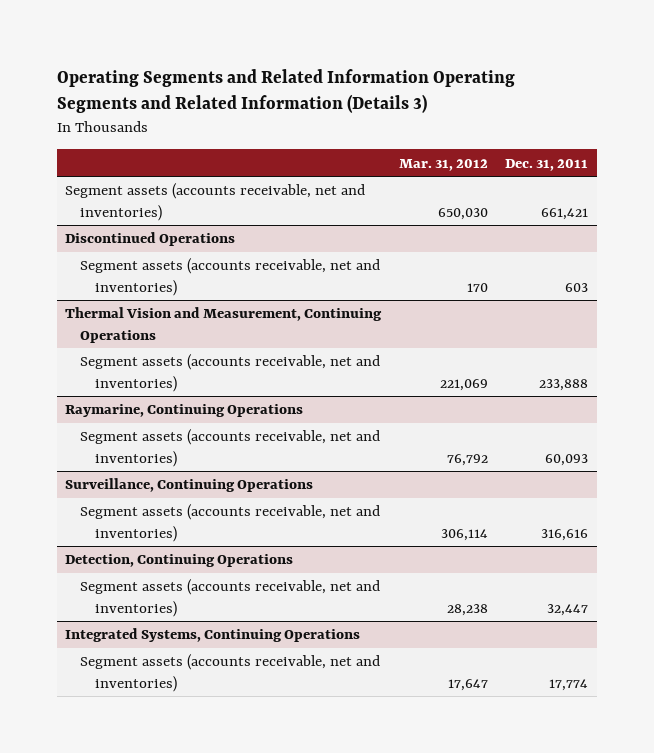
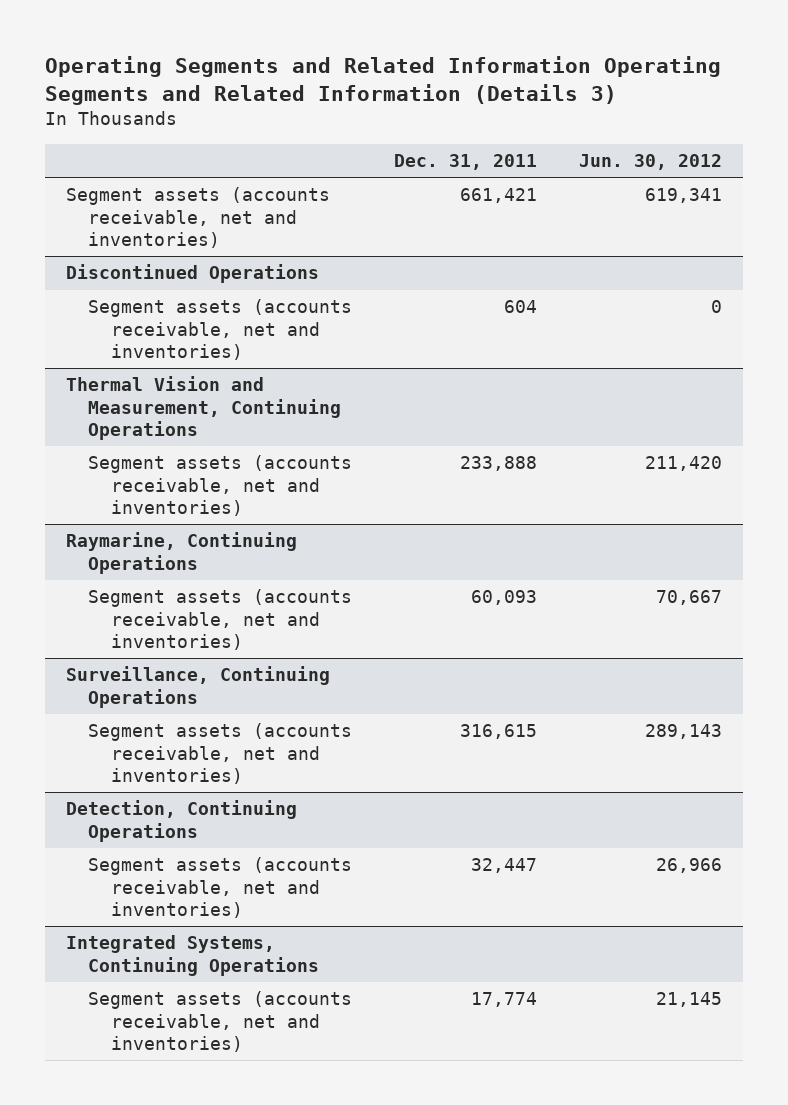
[398,158,488,171] Mar. 31, 2012 -> none
none -> [579,153,723,170] Jun. 30, 2012
[565,282,589,292] 603 -> [504,300,538,314] 604
[541,528,589,541] 316,616 -> [460,724,538,740] 316,615

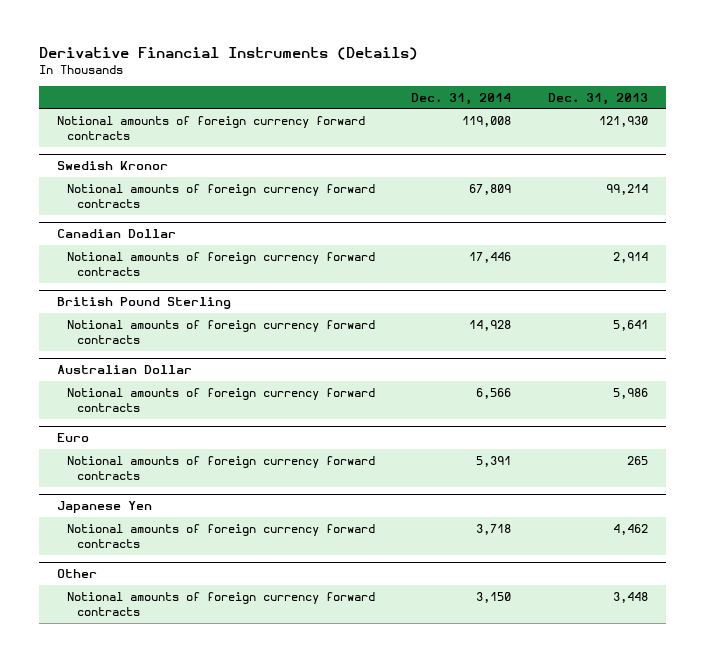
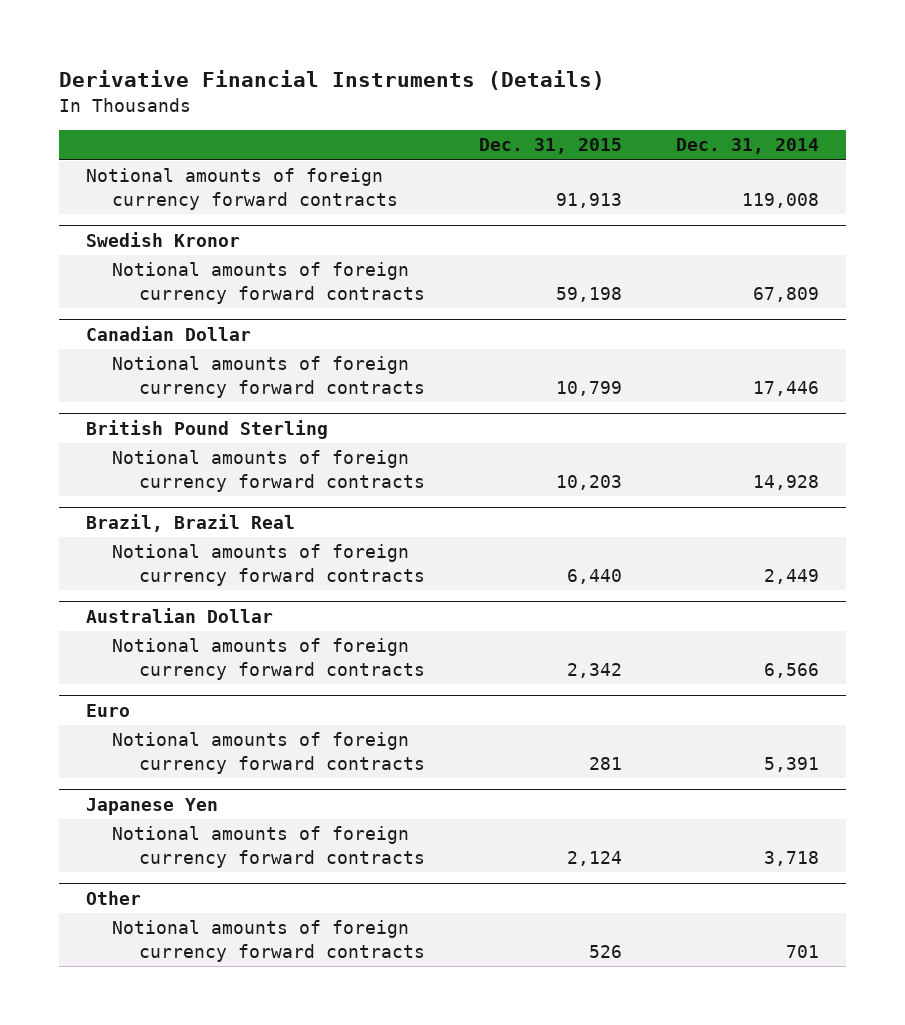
[547,92,648,105] Dec. 31, 2013 -> none
none -> [478,138,622,155] Dec. 31, 2015
none -> [86,514,296,533] Brazil, Brazil Real
none -> [112,544,425,586] Notional amounts of foreign currency forward contracts
[476,591,512,603] 3,150 -> [785,944,819,958] 701

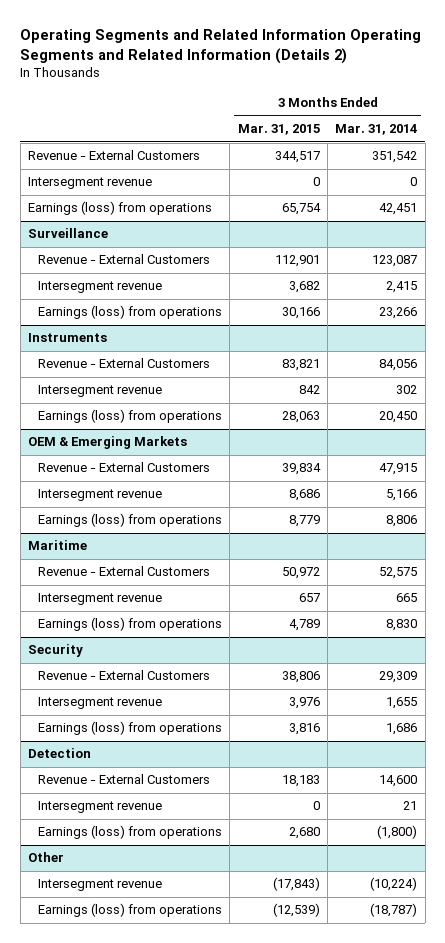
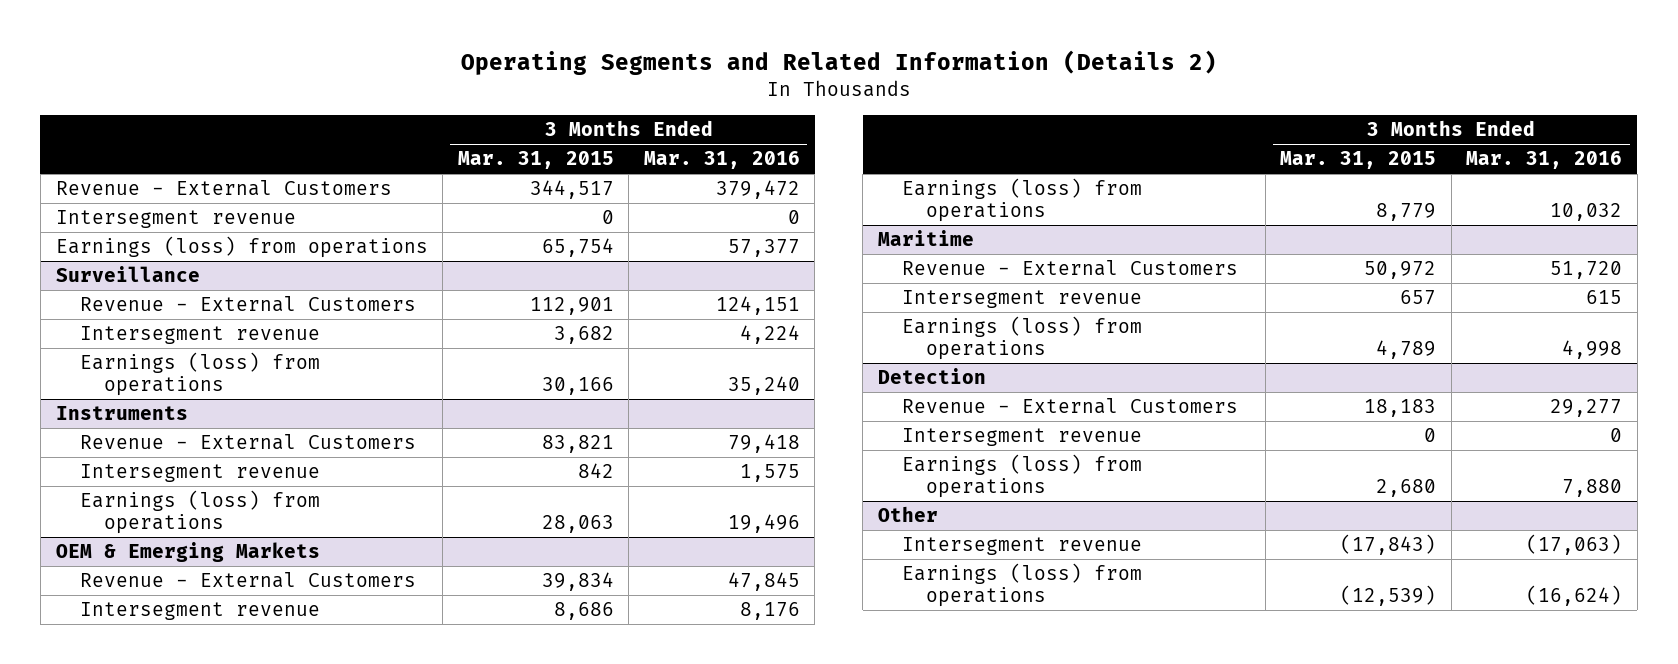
[20,29,422,64] Operating Segments and Related Information Operating Segments and Related Information (Details 2) -> [460,50,1217,76] Operating Segments and Related Information (Details 2)
[335,124,418,136] Mar. 31, 2014 -> none
none -> [643,151,800,170] Mar. 31, 2016
[28,644,84,658] Security -> none
[37,670,210,681] Revenue - External Customers -> none
[37,697,162,710] Intersegment revenue -> none
[37,721,222,736] Earnings (loss) from operations -> none

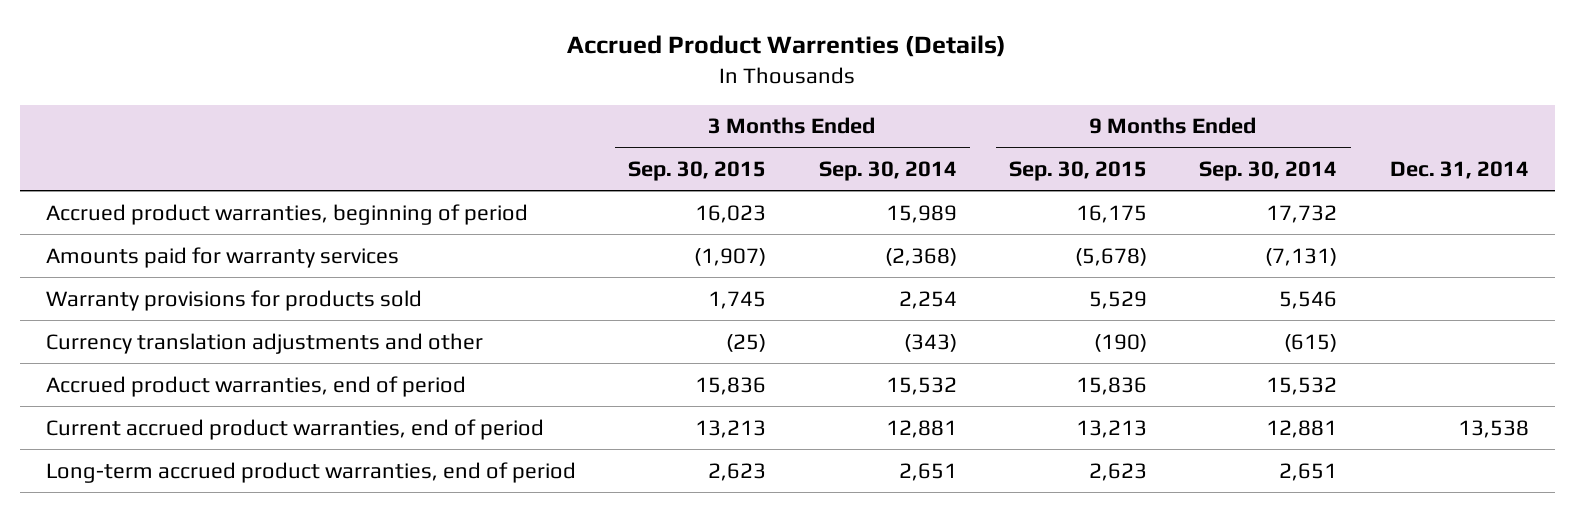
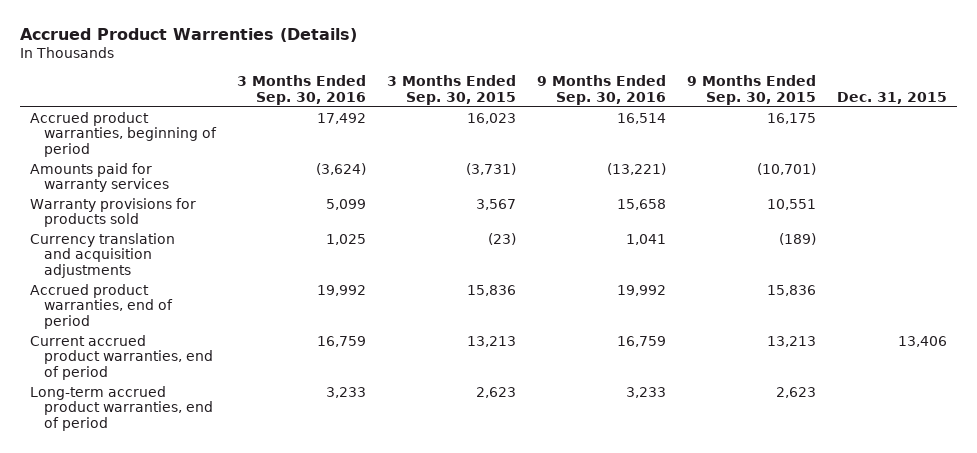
[818,161,957,182] Sep. 30, 2014 -> none
[1199,161,1338,182] Sep. 30, 2014 -> none
[1389,161,1529,180] Dec. 31, 2014 -> none
none -> [237,75,367,105] 3 Months Ended Sep. 30, 2016
none -> [536,75,666,105] 9 Months Ended Sep. 30, 2016
none -> [836,91,947,104] Dec. 31, 2015
[694,247,767,266] (1,907) -> [466,162,517,175] (3,731)
[1075,247,1148,266] (5,678) -> [756,162,816,175] (10,701)
[708,290,767,309] 1,745 -> [476,198,517,210] 3,567
[1089,290,1148,309] 5,529 -> [766,198,816,210] 10,551
[45,332,483,354] Currency translation adjustments and other -> [30,232,176,279] Currency translation and acquisition adjustments
[726,333,767,352] (25) -> [488,232,517,245] (23)
[1094,333,1148,352] (190) -> [778,232,816,245] (189)

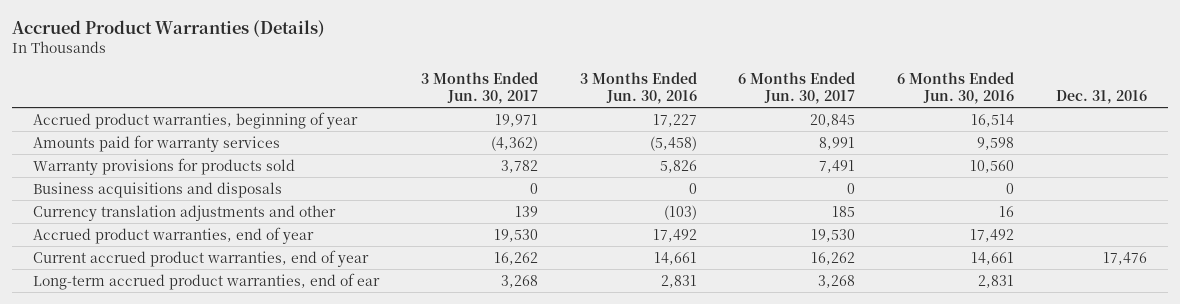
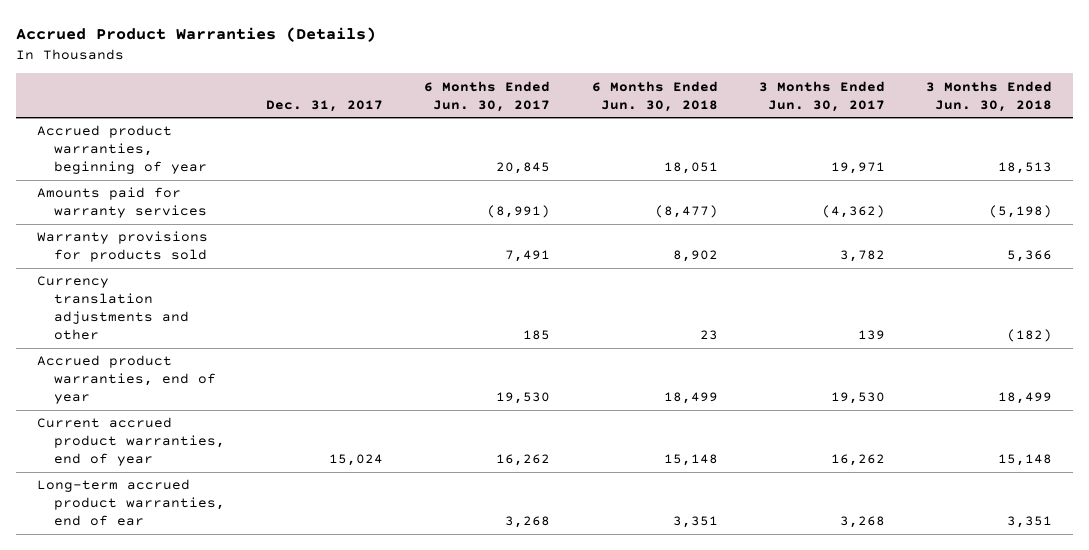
[579,71,697,104] 3 Months Ended Jun. 30, 2016 -> none
[897,71,1015,104] 6 Months Ended Jun. 30, 2016 -> none
[1056,89,1148,104] Dec. 31, 2016 -> none
none -> [266,99,384,112] Dec. 31, 2017
none -> [591,80,718,112] 6 Months Ended Jun. 30, 2018
none -> [926,80,1053,112] 3 Months Ended Jun. 30, 2018
[819,136,856,150] 8,991 -> [487,205,551,219] (8,991)
[32,181,282,198] Business acquisitions and disposals -> none

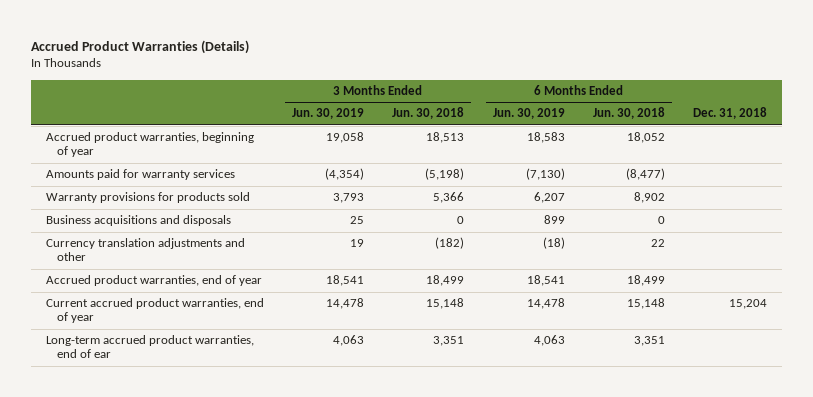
[266,99,384,112] Dec. 31, 2017 -> none
[424,80,551,112] 6 Months Ended Jun. 30, 2017 -> none
[758,80,885,112] 3 Months Ended Jun. 30, 2017 -> none
none -> [291,108,364,120] Jun. 30, 2019
none -> [492,108,565,120] Jun. 30, 2019
none -> [693,107,768,120] Dec. 31, 2018
[663,162,718,175] 18,051 -> [627,132,666,144] 18,052
none -> [45,215,231,227] Business acquisitions and disposals
[699,330,718,341] 23 -> [651,239,666,248] 22

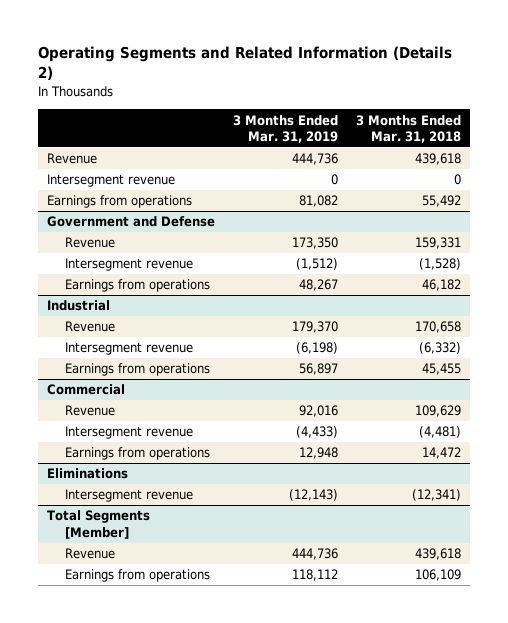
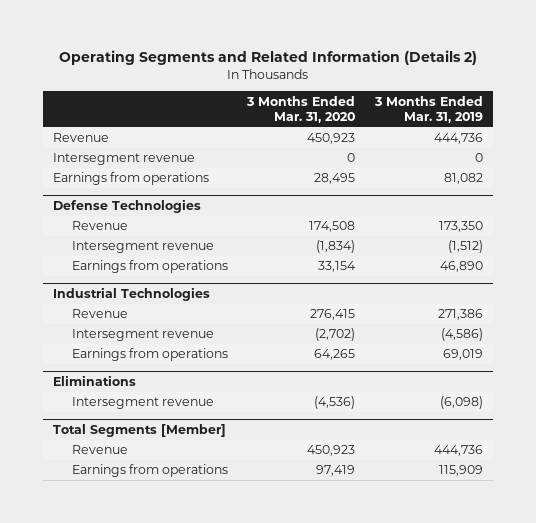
[356,114,462,143] 3 Months Ended Mar. 31, 2018 -> none
none -> [246,95,356,124] 3 Months Ended Mar. 31, 2020
[46,216,215,228] Government and Defense -> [53,199,202,214] Defense Technologies
[46,384,125,396] Commercial -> none
[64,405,115,417] Revenue -> none
[64,426,193,440] Intersegment revenue -> none
[64,447,210,461] Earnings from operations -> none
[298,279,338,292] 48,267 -> [439,261,483,273] 46,890
[46,300,110,312] Industrial -> [53,287,211,302] Industrial Technologies
[291,321,338,334] 179,370 -> [437,309,483,321] 271,386
[295,342,338,355] (6,198) -> [440,328,483,342] (4,586)
[298,363,338,376] 56,897 -> [442,349,483,361] 69,019
[288,489,338,502] (12,143) -> [439,396,483,410] (6,098)
[291,569,338,582] 118,112 -> [438,465,483,477] 115,909

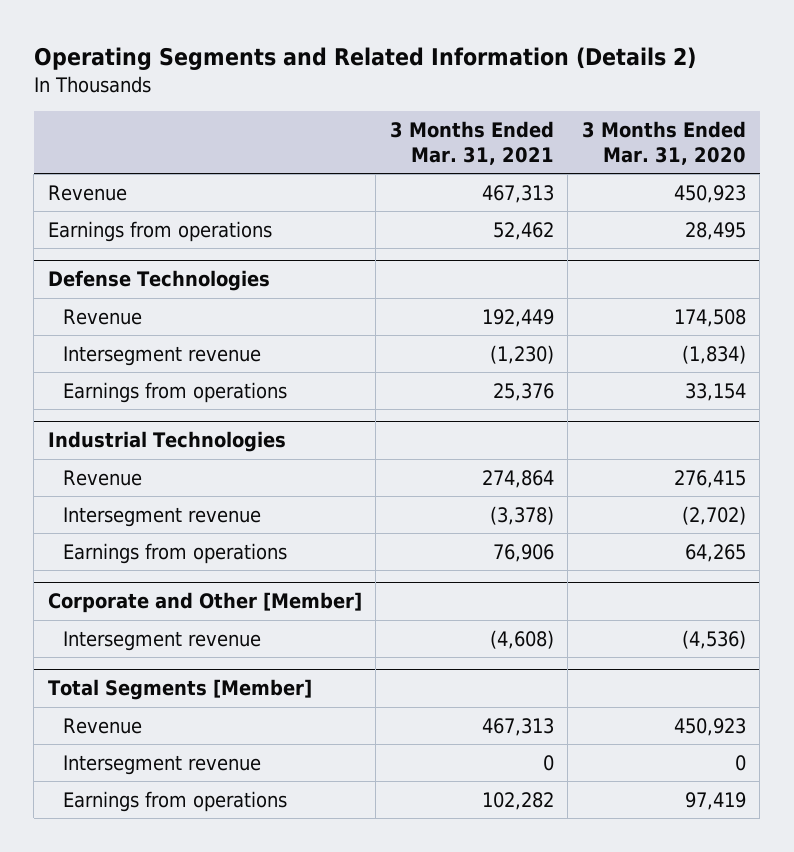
[373,95,483,124] 3 Months Ended Mar. 31, 2019 -> none
none -> [389,121,554,165] 3 Months Ended Mar. 31, 2021
[53,153,196,166] Intersegment revenue -> none
[53,375,137,387] Eliminations -> none
none -> [47,592,362,614] Corporate and Other [Member]
none -> [63,754,262,775] Intersegment revenue

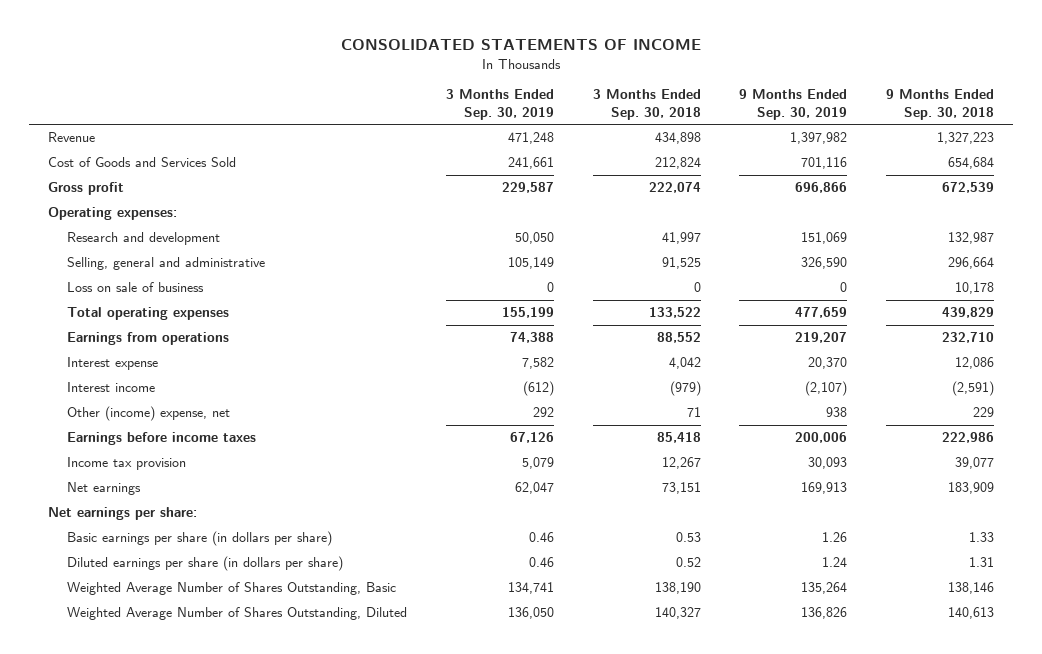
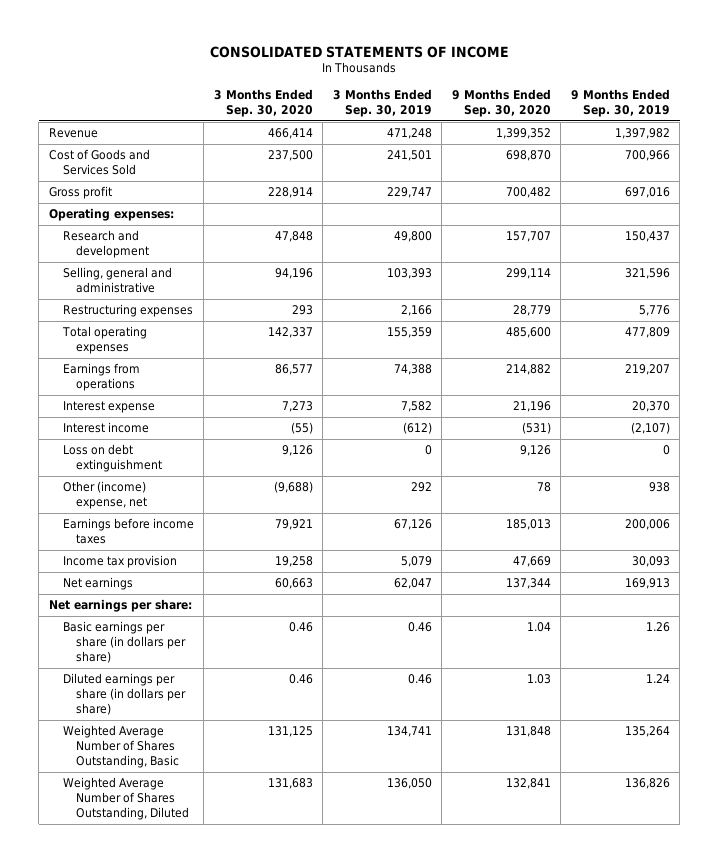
[592,89,701,120] 3 Months Ended Sep. 30, 2018 -> none
[885,89,994,120] 9 Months Ended Sep. 30, 2018 -> none
none -> [213,89,313,118] 3 Months Ended Sep. 30, 2020
none -> [451,89,551,118] 9 Months Ended Sep. 30, 2020
[507,157,554,170] 241,661 -> [386,150,432,162] 241,501
[801,157,848,170] 701,116 -> [624,150,670,162] 700,966
[501,182,554,194] 229,587 -> [386,187,432,199] 229,747
[795,182,848,194] 696,866 -> [624,187,670,199] 697,016
[67,282,205,293] Loss on sale of business -> none
[514,232,554,245] 50,050 -> [393,231,432,243] 49,800
[801,232,848,245] 151,069 -> [624,231,670,243] 150,437
[507,257,554,270] 105,149 -> [386,268,432,280] 103,393
[801,257,848,270] 326,590 -> [624,268,670,280] 321,596
none -> [62,304,193,318] Restructuring expenses
[501,307,554,319] 155,199 -> [386,327,432,339] 155,359
[795,307,848,319] 477,659 -> [624,327,670,339] 477,809
none -> [62,444,163,473] Loss on debt extinguishment

